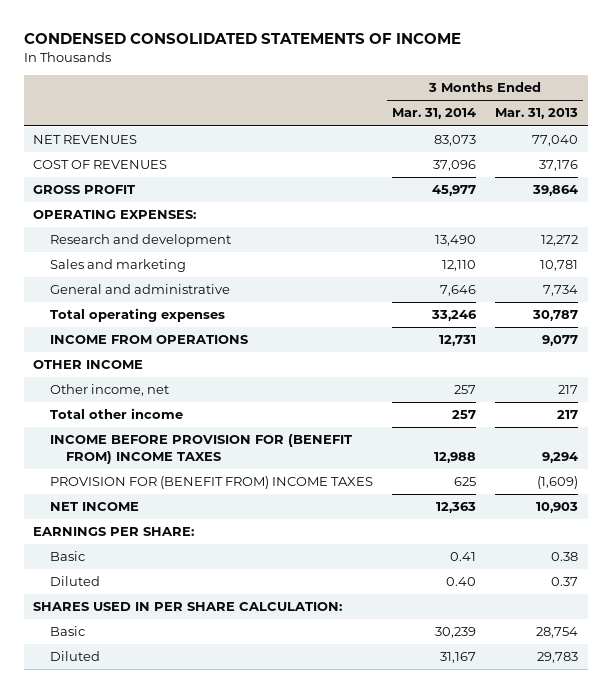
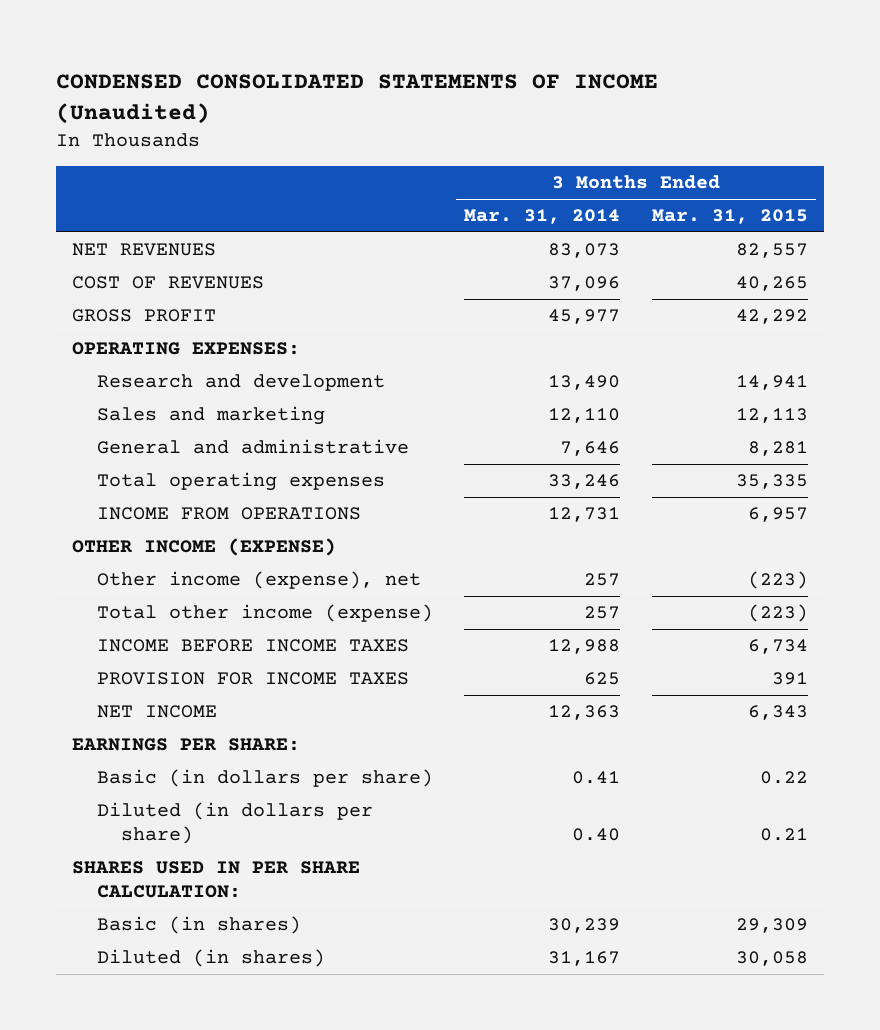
[23,33,461,45] CONDENSED CONSOLIDATED STATEMENTS OF INCOME -> [56,73,659,124] CONDENSED CONSOLIDATED STATEMENTS OF INCOME (Unaudited)
[495,108,579,120] Mar. 31, 2013 -> none
none -> [651,209,808,225] Mar. 31, 2015
[33,360,144,370] OTHER INCOME -> [72,538,337,557] OTHER INCOME (EXPENSE)
[49,384,169,397] Other income, net -> [96,571,421,590] Other income (expense), net
[49,408,183,420] Total other income -> [96,604,433,623] Total other income (expense)
[49,434,352,465] INCOME BEFORE PROVISION FOR (BENEFIT FROM) INCOME TAXES -> [96,639,409,653] INCOME BEFORE INCOME TAXES
[49,476,373,490] PROVISION FOR (BENEFIT FROM) INCOME TAXES -> [96,672,409,686] PROVISION FOR INCOME TAXES
[49,551,85,562] Basic -> [96,769,433,788] Basic (in dollars per share)
[49,576,100,587] Diluted -> [96,802,373,844] Diluted (in dollars per share)
[49,626,85,637] Basic -> [96,916,301,935] Basic (in shares)
[49,651,100,662] Diluted -> [96,949,325,968] Diluted (in shares)

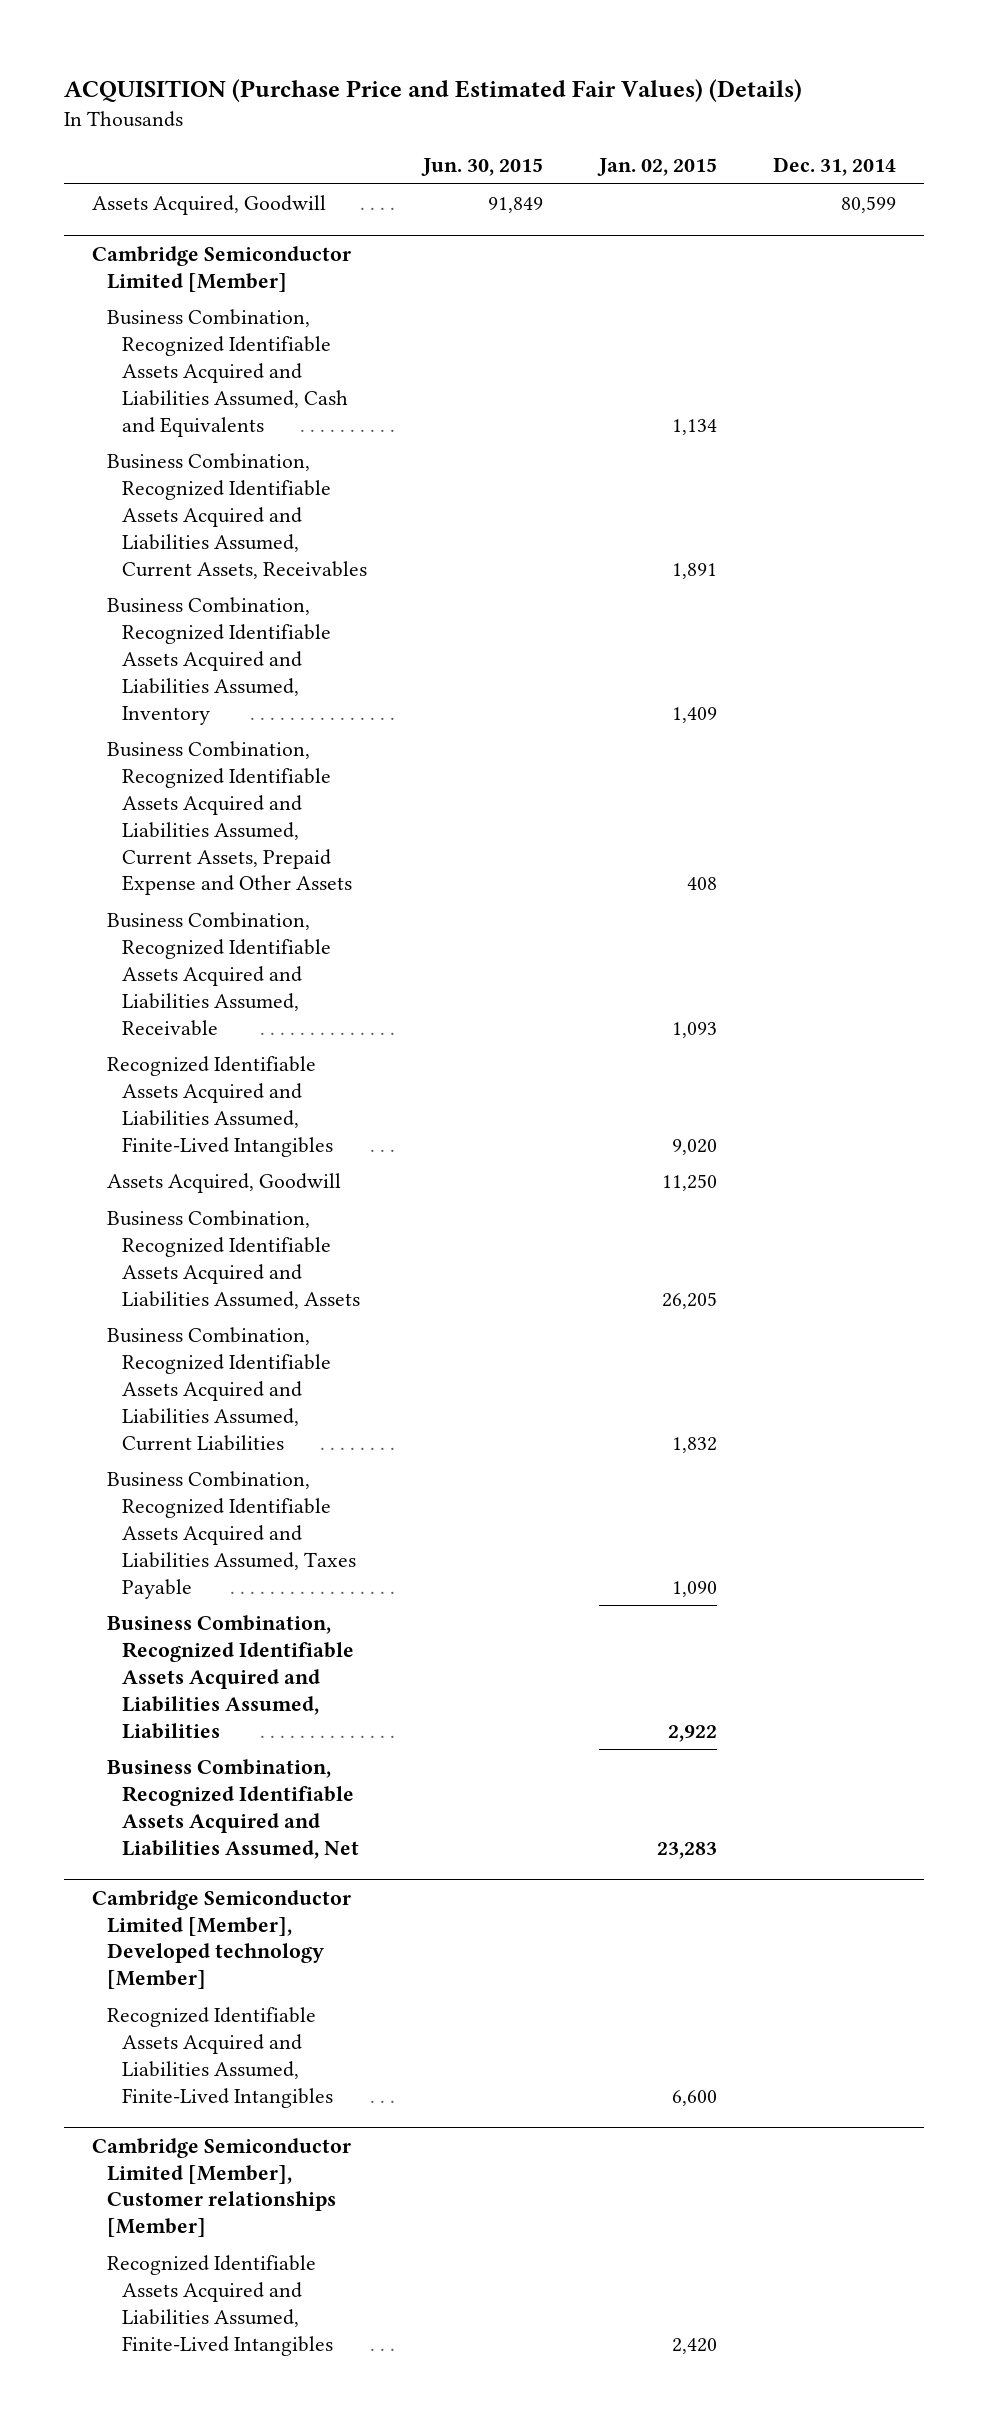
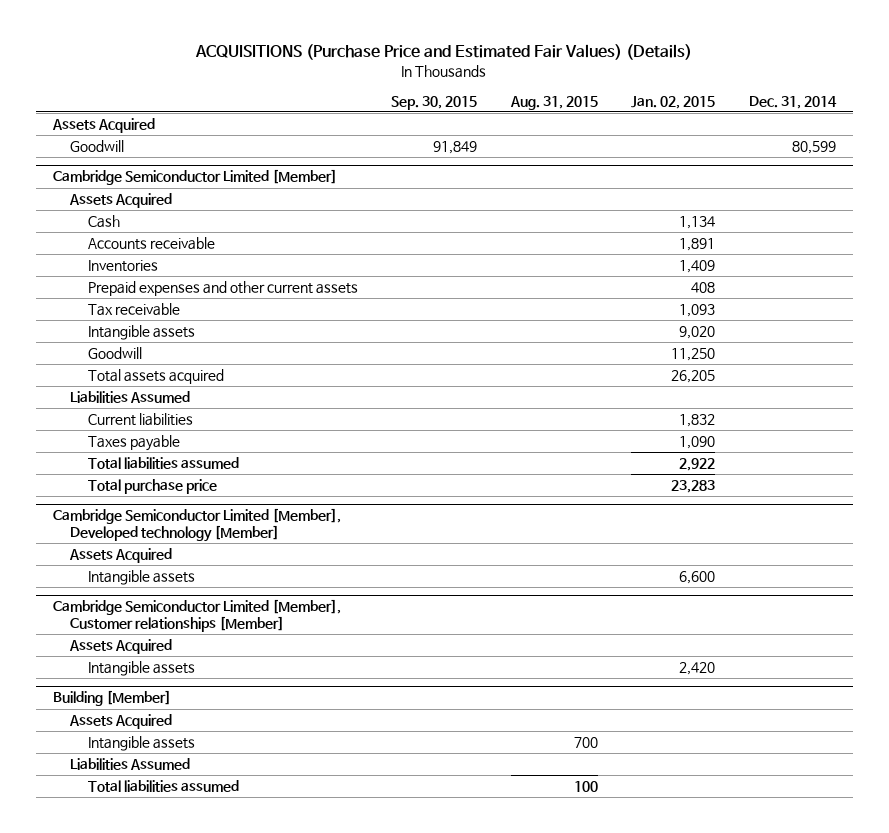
[63,78,802,102] ACQUISITION (Purchase Price and Estimated Fair Values) (Details) -> [195,44,693,61] ACQUISITIONS (Purchase Price and Estimated Fair Values) (Details)
[421,158,544,177] Jun. 30, 2015 -> none
none -> [391,95,478,110] Sep. 30, 2015
none -> [509,95,598,110] Aug. 31, 2015
none -> [52,118,156,134] Assets Acquired
[91,195,326,216] Assets Acquired, Goodwill -> [70,140,125,153] Goodwill
none -> [69,193,173,209] Assets Acquired
[107,309,349,437] Business Combination, Recognized Identifiable Assets Acquired and Liabilities Assumed, Cash and Equivalents -> [87,215,120,229] Cash
[107,453,368,579] Business Combination, Recognized Identifiable Assets Acquired and Liabilities Assumed, Current Assets, Receivables -> [87,237,215,251] Accounts receivable
[107,597,332,725] Business Combination, Recognized Identifiable Assets Acquired and Liabilities Assumed, Inventory -> [87,260,158,273] Inventories
[107,741,353,896] Business Combination, Recognized Identifiable Assets Acquired and Liabilities Assumed, Current Assets, Prepaid Expense and Other Assets -> [87,281,358,297] Prepaid expenses and other current assets
[107,912,332,1036] Business Combination, Recognized Identifiable Assets Acquired and Liabilities Assumed, Receivable -> [87,303,180,317] Tax receivable
[107,1056,334,1157] Recognized Identifiable Assets Acquired and Liabilities Assumed, Finite-Lived Intangibles -> [87,325,195,341] Intangible assets
[107,1173,342,1194] Assets Acquired, Goodwill -> [87,347,142,360] Goodwill
[107,1210,361,1309] Business Combination, Recognized Identifiable Assets Acquired and Liabilities Assumed, Assets -> [87,369,224,385] Total assets acquired
none -> [70,391,191,404] Liabilities Assumed
[107,1327,332,1451] Business Combination, Recognized Identifiable Assets Acquired and Liabilities Assumed, Current Liabilities -> [87,413,193,427] Current liabilities
[107,1471,357,1599] Business Combination, Recognized Identifiable Assets Acquired and Liabilities Assumed, Taxes Payable -> [87,435,180,452] Taxes payable
[107,1615,355,1739] Business Combination, Recognized Identifiable Assets Acquired and Liabilities Assumed, Liabilities -> [87,457,239,470] Total liabilities assumed
[107,1759,360,1859] Business Combination, Recognized Identifiable Assets Acquired and Liabilities Assumed, Net -> [87,479,217,495] Total purchase price
none -> [69,548,173,564] Assets Acquired
[107,2007,334,2108] Recognized Identifiable Assets Acquired and Liabilities Assumed, Finite-Lived Intangibles -> [87,570,195,586] Intangible assets
none -> [69,639,173,655] Assets Acquired
[107,2255,334,2356] Recognized Identifiable Assets Acquired and Liabilities Assumed, Finite-Lived Intangibles -> [87,661,195,677] Intangible assets
none -> [53,690,172,707] Building [Member]
none -> [69,714,173,730] Assets Acquired
none -> [87,736,195,752] Intangible assets
none -> [70,758,191,771] Liabilities Assumed
none -> [87,780,239,793] Total liabilities assumed

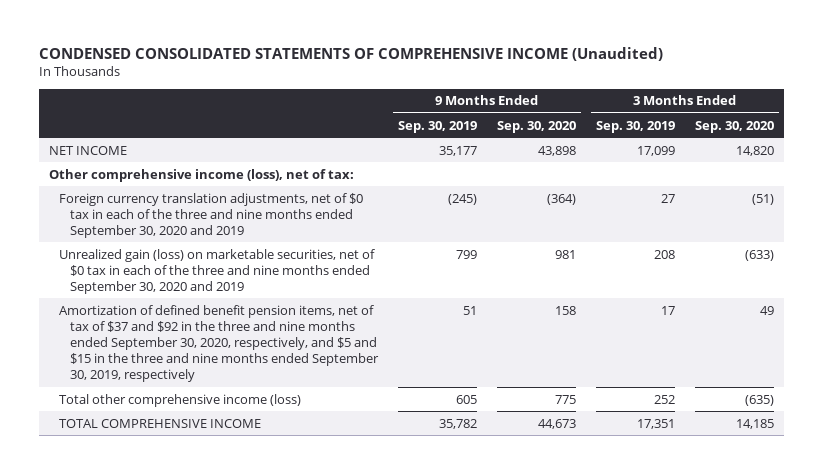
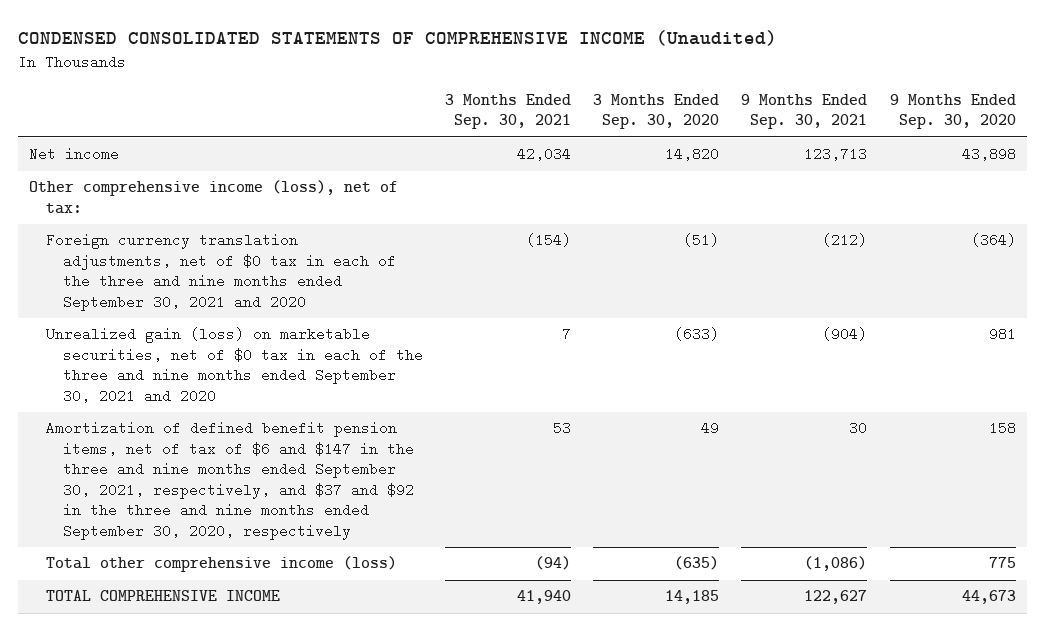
[397,120,477,133] Sep. 30, 2019 -> none
[596,120,676,133] Sep. 30, 2019 -> none
none -> [444,93,571,130] 3 Months Ended Sep. 30, 2021
none -> [741,93,868,130] 9 Months Ended Sep. 30, 2021
[48,145,127,155] NET INCOME -> [29,147,120,162] Net income
[59,192,364,238] Foreign currency translation adjustments, net of $0 tax in each of the three and nine months ended September 30, 2020 and 2019 -> [45,233,396,311] Foreign currency translation adjustments, net of $0 tax in each of the three and nine months ended September 30, 2021 and 2020
[59,248,376,294] Unrealized gain (loss) on marketable securities, net of $0 tax in each of the three and nine months ended September 30, 2020 and 2019 -> [45,327,423,403] Unrealized gain (loss) on marketable securities, net of $0 tax in each of the three and nine months ended September 30, 2021 and 2020
[59,304,379,383] Amortization of defined benefit pension items, net of tax of $37 and $92 in the three and nine months ended September 30, 2020, respectively, and $5 and $15 in the three and nine months ended September 30, 2019, respectively -> [45,421,414,540] Amortization of defined benefit pension items, net of tax of $6 and $147 in the three and nine months ended September 30, 2021, respectively, and $37 and $92 in the three and nine months ended September 30, 2020, respectively

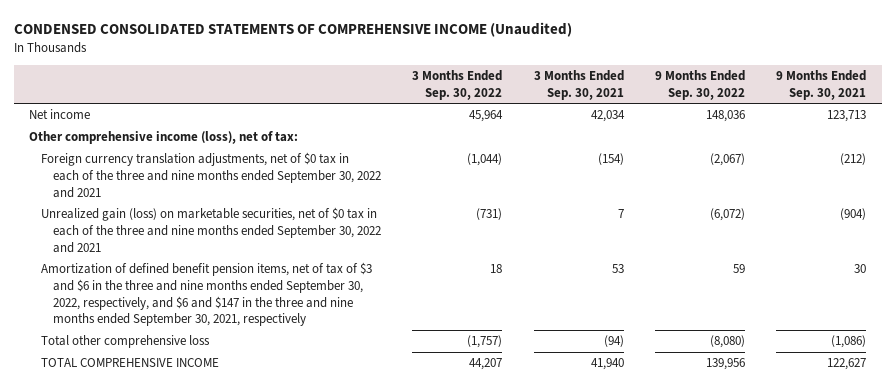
[593,93,720,130] 3 Months Ended Sep. 30, 2020 -> none
[889,93,1016,130] 9 Months Ended Sep. 30, 2020 -> none
none -> [412,69,503,100] 3 Months Ended Sep. 30, 2022
none -> [654,69,745,100] 9 Months Ended Sep. 30, 2022
[45,233,396,311] Foreign currency translation adjustments, net of $0 tax in each of the three and nine months ended September 30, 2021 and 2020 -> [41,152,382,198] Foreign currency translation adjustments, net of $0 tax in each of the three and nine months ended September 30, 2022 and 2021
[45,327,423,403] Unrealized gain (loss) on marketable securities, net of $0 tax in each of the three and nine months ended September 30, 2021 and 2020 -> [41,207,382,253] Unrealized gain (loss) on marketable securities, net of $0 tax in each of the three and nine months ended September 30, 2022 and 2021
[45,421,414,540] Amortization of defined benefit pension items, net of tax of $6 and $147 in the three and nine months ended September 30, 2021, respectively, and $37 and $92 in the three and nine months ended September 30, 2020, respectively -> [41,262,373,327] Amortization of defined benefit pension items, net of tax of $3 and $6 in the three and nine months ended September 30, 2022, respectively, and $6 and $147 in the three and nine months ended September 30, 2021, respectively
[45,556,397,573] Total other comprehensive income (loss) -> [41,335,211,349] Total other comprehensive loss

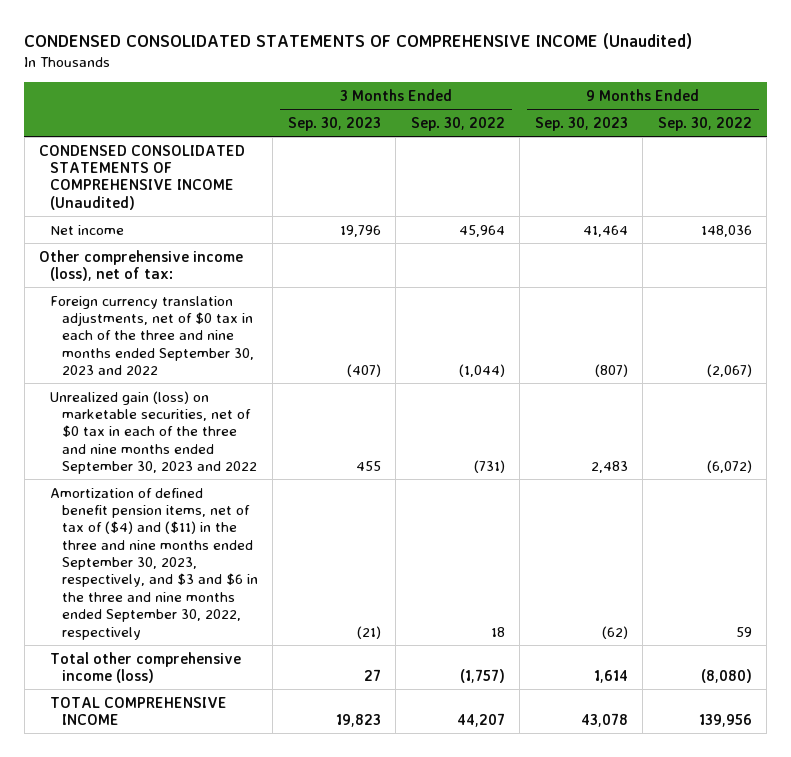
[533,69,624,100] 3 Months Ended Sep. 30, 2021 -> none
[776,69,867,100] 9 Months Ended Sep. 30, 2021 -> none
none -> [287,116,381,131] Sep. 30, 2023
none -> [534,116,628,131] Sep. 30, 2023
none -> [39,144,246,210] CONDENSED CONSOLIDATED STATEMENTS OF COMPREHENSIVE INCOME (Unaudited)
[41,152,382,198] Foreign currency translation adjustments, net of $0 tax in each of the three and nine months ended September 30, 2022 and 2021 -> [50,295,254,376] Foreign currency translation adjustments, net of $0 tax in each of the three and nine months ended September 30, 2023 and 2022
[41,207,382,253] Unrealized gain (loss) on marketable securities, net of $0 tax in each of the three and nine months ended September 30, 2022 and 2021 -> [50,390,257,475] Unrealized gain (loss) on marketable securities, net of $0 tax in each of the three and nine months ended September 30, 2023 and 2022
[41,262,373,327] Amortization of defined benefit pension items, net of tax of $3 and $6 in the three and nine months ended September 30, 2022, respectively, and $6 and $147 in the three and nine months ended September 30, 2021, respectively -> [50,487,258,640] Amortization of defined benefit pension items, net of tax of ($4) and ($11) in the three and nine months ended September 30, 2023, respectively, and $3 and $6 in the three and nine months ended September 30, 2022, respectively
[41,335,211,349] Total other comprehensive loss -> [50,651,242,683] Total other comprehensive income (loss)

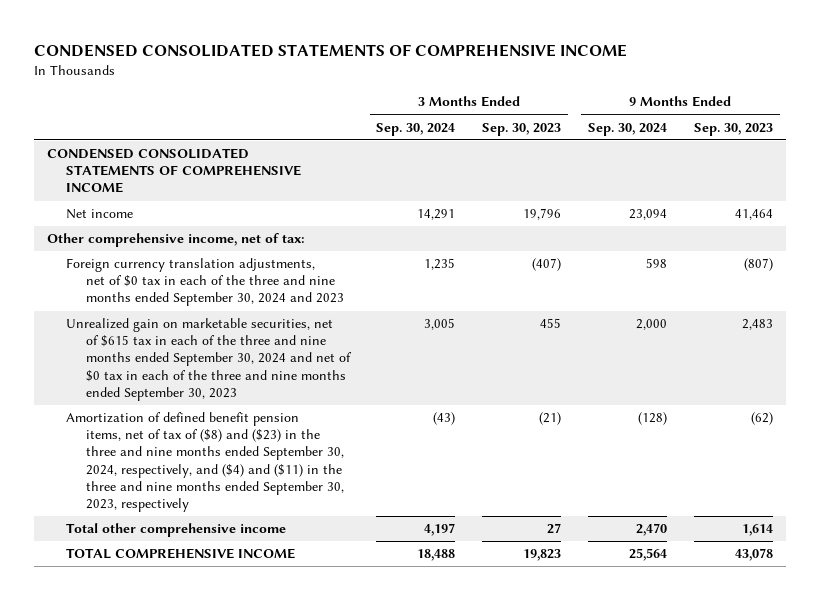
[24,33,693,50] CONDENSED CONSOLIDATED STATEMENTS OF COMPREHENSIVE INCOME (Unaudited) -> [33,43,627,57] CONDENSED CONSOLIDATED STATEMENTS OF COMPREHENSIVE INCOME
[410,116,505,131] Sep. 30, 2022 -> none
[657,116,752,131] Sep. 30, 2022 -> none
none -> [376,122,456,136] Sep. 30, 2024
none -> [588,122,668,136] Sep. 30, 2024
[39,144,246,210] CONDENSED CONSOLIDATED STATEMENTS OF COMPREHENSIVE INCOME (Unaudited) -> [47,148,302,194] CONDENSED CONSOLIDATED STATEMENTS OF COMPREHENSIVE INCOME
[39,249,244,281] Other comprehensive income (loss), net of tax: -> [47,233,306,248] Other comprehensive income, net of tax:
[50,295,254,376] Foreign currency translation adjustments, net of $0 tax in each of the three and nine months ended September 30, 2023 and 2022 -> [66,258,344,307] Foreign currency translation adjustments, net of $0 tax in each of the three and nine months ended September 30, 2024 and 2023
[50,390,257,475] Unrealized gain (loss) on marketable securities, net of $0 tax in each of the three and nine months ended September 30, 2023 and 2022 -> [66,318,352,401] Unrealized gain on marketable securities, net of $615 tax in each of the three and nine months ended September 30, 2024 and net of $0 tax in each of the three and nine months ended September 30, 2023
[50,487,258,640] Amortization of defined benefit pension items, net of tax of ($4) and ($11) in the three and nine months ended September 30, 2023, respectively, and $3 and $6 in the three and nine months ended September 30, 2022, respectively -> [66,412,344,512] Amortization of defined benefit pension items, net of tax of ($8) and ($23) in the three and nine months ended September 30, 2024, respectively, and ($4) and ($11) in the three and nine months ended September 30, 2023, respectively
[50,651,242,683] Total other comprehensive income (loss) -> [66,523,287,538] Total other comprehensive income

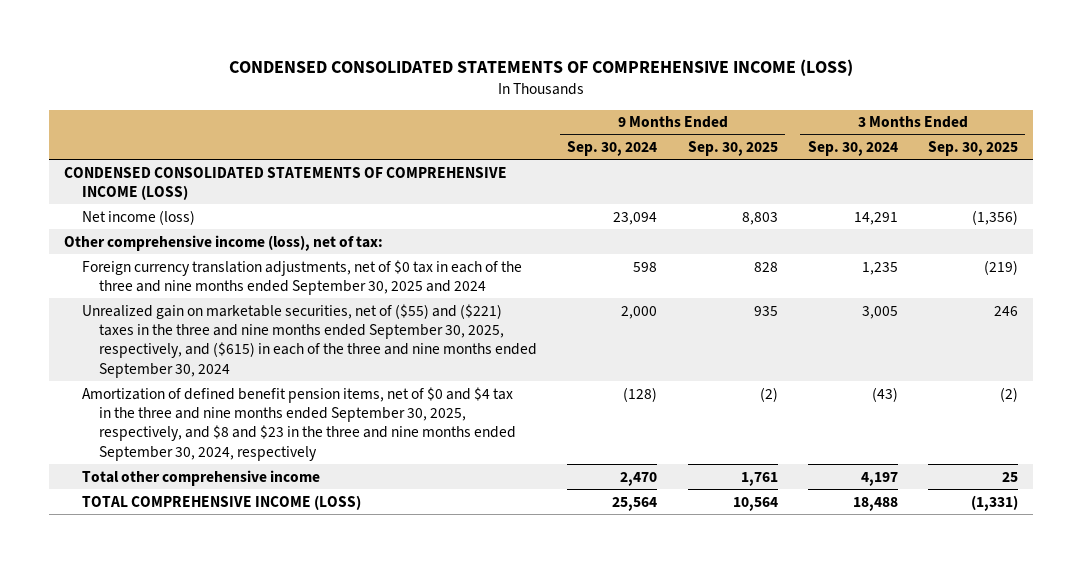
[33,43,627,57] CONDENSED CONSOLIDATED STATEMENTS OF COMPREHENSIVE INCOME -> [228,59,853,77] CONDENSED CONSOLIDATED STATEMENTS OF COMPREHENSIVE INCOME (LOSS)
[482,122,562,136] Sep. 30, 2023 -> none
[693,122,773,136] Sep. 30, 2023 -> none
none -> [687,141,778,157] Sep. 30, 2025
none -> [927,141,1018,157] Sep. 30, 2025
[47,148,302,194] CONDENSED CONSOLIDATED STATEMENTS OF COMPREHENSIVE INCOME -> [64,166,508,200] CONDENSED CONSOLIDATED STATEMENTS OF COMPREHENSIVE INCOME (LOSS)
[66,209,134,220] Net income -> [81,209,195,225] Net income (loss)
[47,233,306,248] Other comprehensive income, net of tax: -> [64,234,384,251] Other comprehensive income (loss), net of tax:
[66,258,344,307] Foreign currency translation adjustments, net of $0 tax in each of the three and nine months ended September 30, 2024 and 2023 -> [81,259,522,295] Foreign currency translation adjustments, net of $0 tax in each of the three and nine months ended September 30, 2025 and 2024
[66,318,352,401] Unrealized gain on marketable securities, net of $615 tax in each of the three and nine months ended September 30, 2024 and net of $0 tax in each of the three and nine months ended September 30, 2023 -> [81,303,538,378] Unrealized gain on marketable securities, net of ($55) and ($221) taxes in the three and nine months ended September 30, 2025, respectively, and ($615) in each of the three and nine months ended September 30, 2024
[66,412,344,512] Amortization of defined benefit pension items, net of tax of ($8) and ($23) in the three and nine months ended September 30, 2024, respectively, and ($4) and ($11) in the three and nine months ended September 30, 2023, respectively -> [81,386,517,461] Amortization of defined benefit pension items, net of $0 and $4 tax in the three and nine months ended September 30, 2025, respectively, and $8 and $23 in the three and nine months ended September 30, 2024, respectively
[66,548,296,560] TOTAL COMPREHENSIVE INCOME -> [81,494,361,510] TOTAL COMPREHENSIVE INCOME (LOSS)

